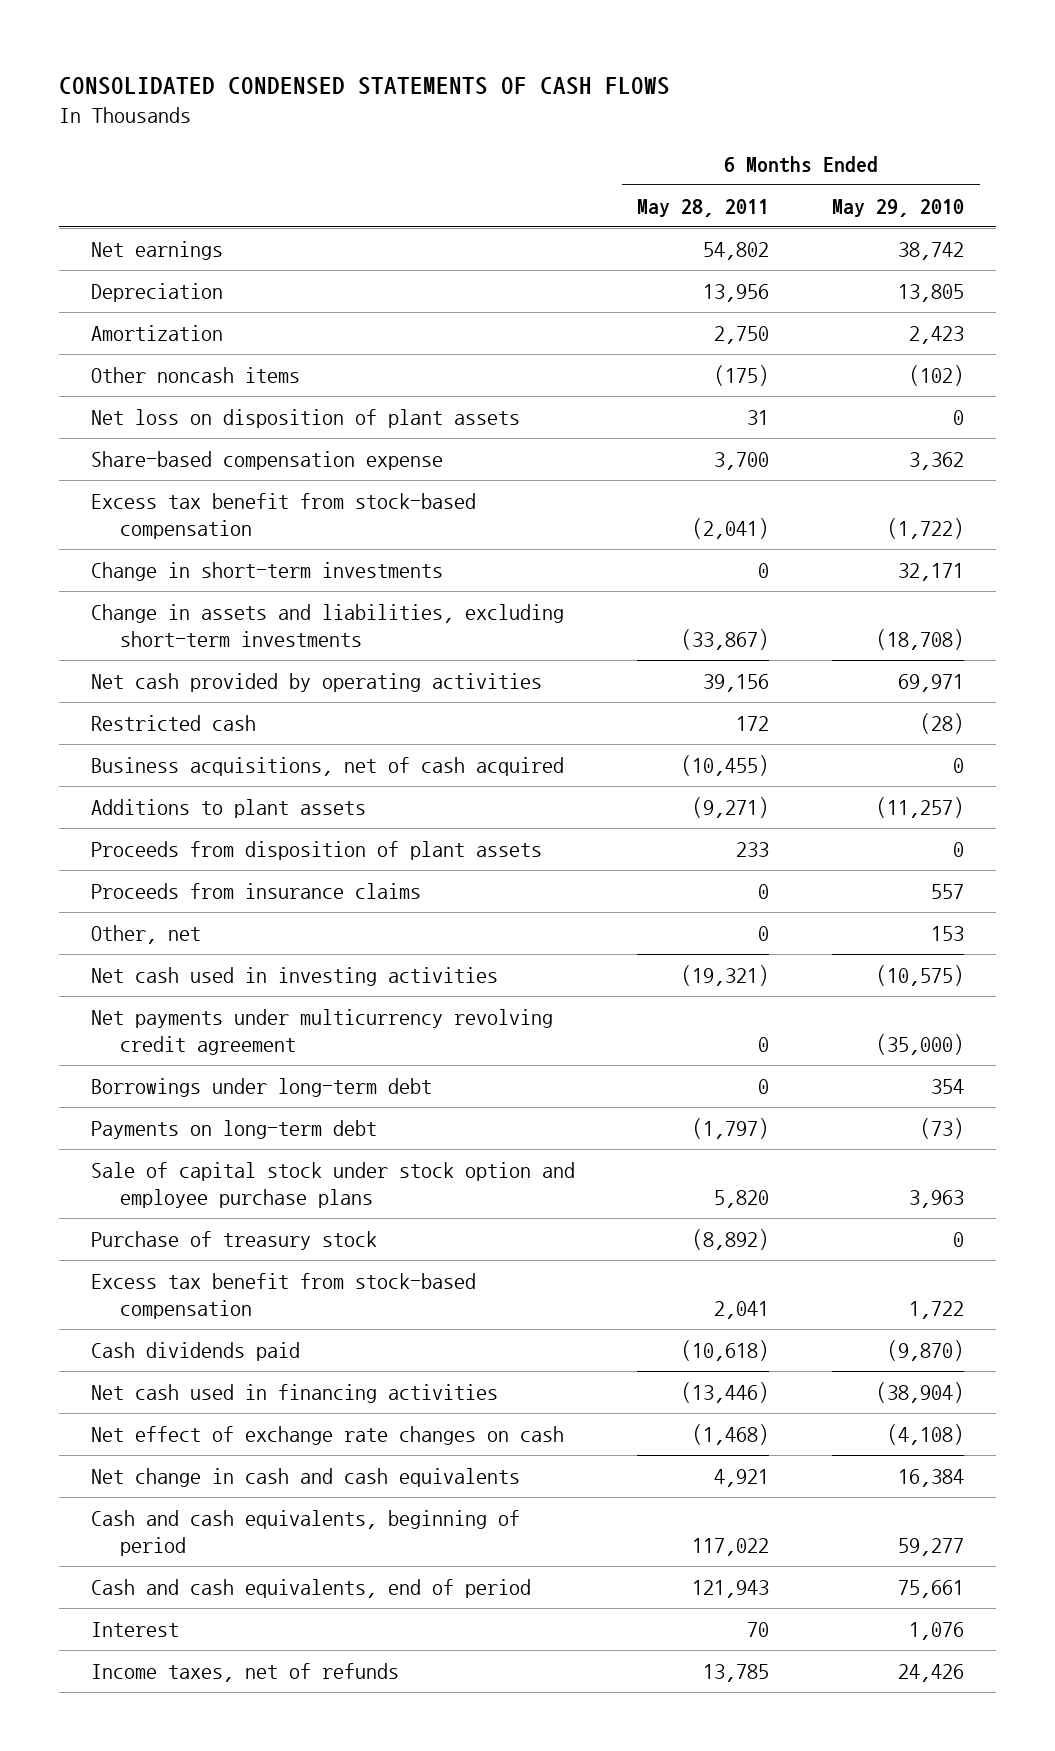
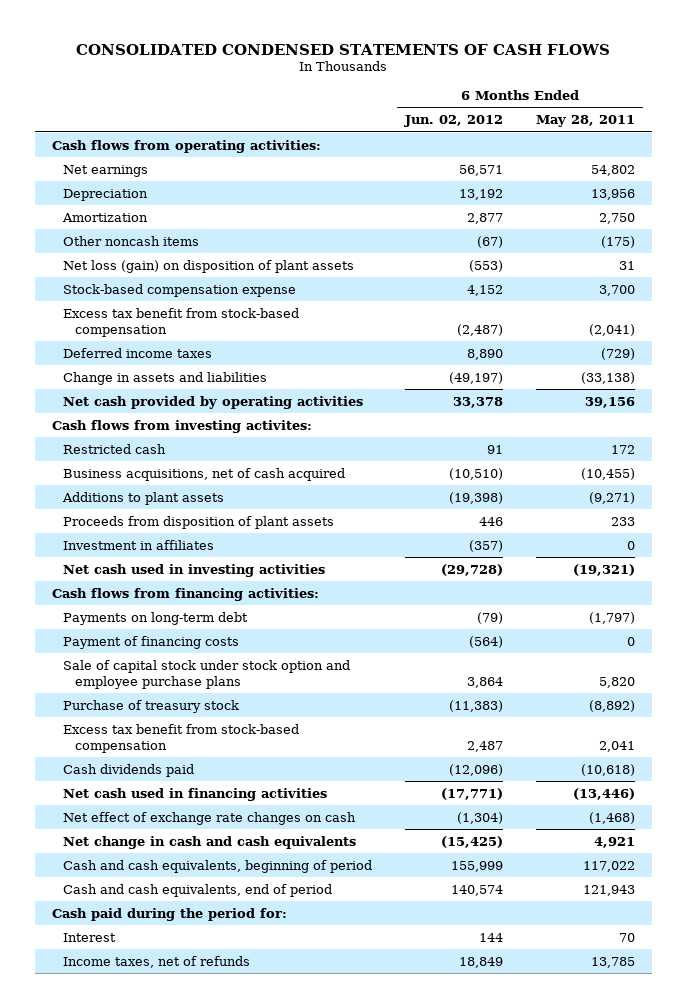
[832,198,965,217] May 29, 2010 -> none
none -> [404,115,504,128] Jun. 02, 2012
none -> [51,139,321,153] Cash flows from operating activities:
[90,408,520,428] Net loss on disposition of plant assets -> [63,259,355,273] Net loss (gain) on disposition of plant assets
[90,450,443,470] Share-based compensation expense -> [63,283,297,297] Stock-based compensation expense
[90,561,443,581] Change in short-term investments -> none
none -> [63,347,213,358] Deferred income taxes
[90,603,564,648] Change in assets and liabilities, excluding short-term investments -> [63,371,268,385] Change in assets and liabilities
[681,629,770,651] (33,867) -> [581,371,636,384] (33,138)
none -> [51,419,312,433] Cash flows from investing activites:
[90,882,421,899] Proceeds from insurance claims -> none
[90,924,201,944] Other, net -> none
none -> [63,539,215,550] Investment in affiliates
[90,1008,553,1056] Net payments under multicurrency revolving credit agreement -> none
[90,1077,432,1097] Borrowings under long-term debt -> none
none -> [51,587,319,601] Cash flows from financing activities:
none -> [63,635,240,649] Payment of financing costs
none -> [51,907,287,921] Cash paid during the period for:

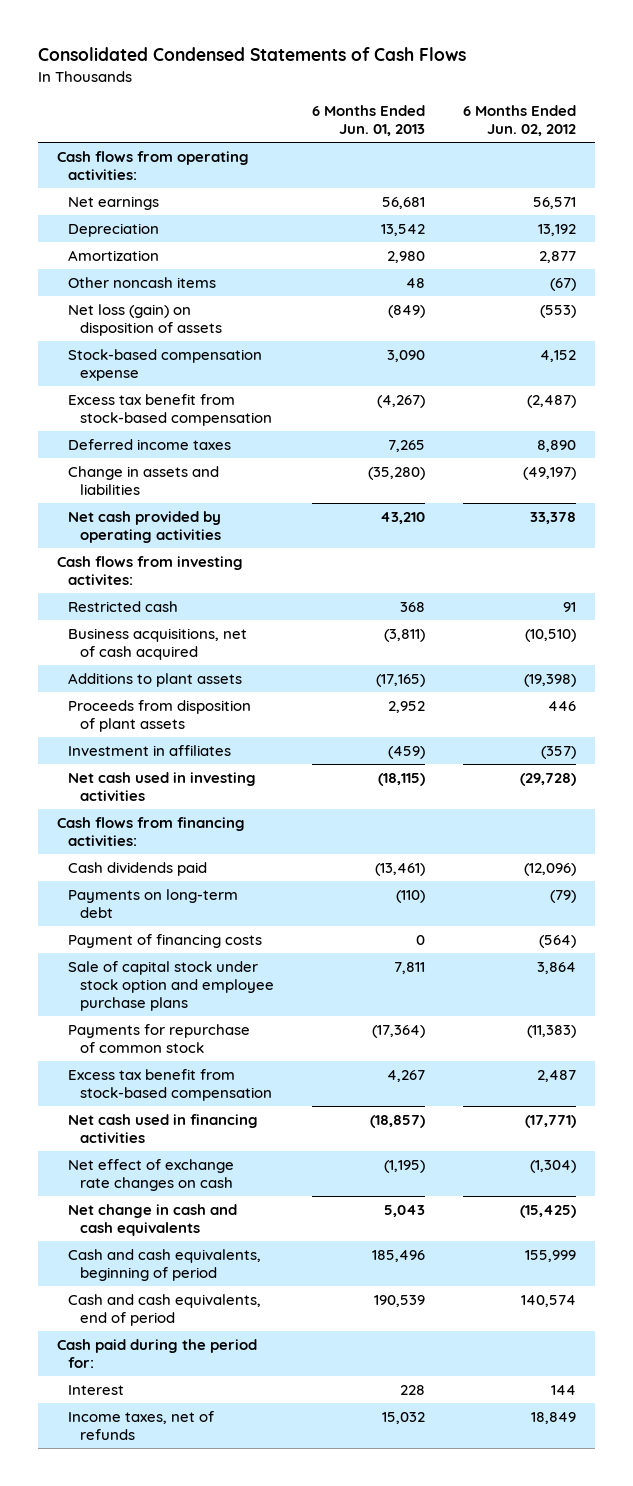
[76,43,611,55] CONSOLIDATED CONDENSED STATEMENTS OF CASH FLOWS -> [37,47,466,62] Consolidated Condensed Statements of Cash Flows
[536,115,636,128] May 28, 2011 -> none
none -> [311,105,425,137] 6 Months Ended Jun. 01, 2013
[63,259,355,273] Net loss (gain) on disposition of plant assets -> [68,304,223,337] Net loss (gain) on disposition of assets
[63,763,195,777] Cash dividends paid -> [68,862,208,877] Cash dividends paid
[63,699,240,713] Purchase of treasury stock -> [68,1024,251,1054] Payments for repurchase of common stock

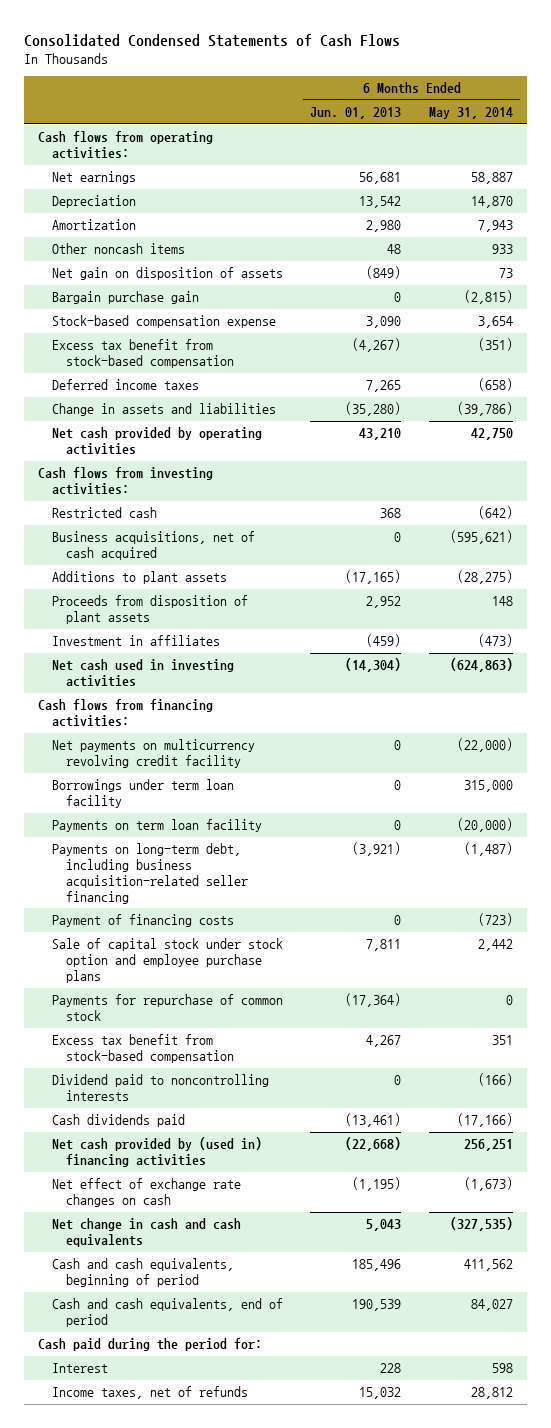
[462,105,576,137] 6 Months Ended Jun. 02, 2012 -> none
none -> [428,107,513,120] May 31, 2014
[68,304,223,337] Net loss (gain) on disposition of assets -> [51,267,283,281] Net gain on disposition of assets
none -> [51,291,199,305] Bargain purchase gain
[56,556,243,586] Cash flows from investing activites: -> [37,467,213,496] Cash flows from investing activities:
[383,629,425,643] (3,811) -> [394,532,402,543] 0
[377,773,425,787] (18,115) -> [345,658,402,673] (14,304)
none -> [51,739,255,769] Net payments on multicurrency revolving credit facility
none -> [51,779,234,809] Borrowings under term loan facility
none -> [51,819,262,833] Payments on term loan facility
[68,889,239,919] Payments on long-term debt -> [51,843,248,904] Payments on long-term debt, including business acquisition-related seller financing
[395,890,425,904] (110) -> [352,842,402,857] (3,921)
none -> [51,1074,269,1102] Dividend paid to noncontrolling interests
[68,862,208,877] Cash dividends paid -> [51,1114,185,1128] Cash dividends paid
[68,1114,259,1144] Net cash used in financing activities -> [51,1137,262,1168] Net cash provided by (used in) financing activities
[369,1115,425,1129] (18,857) -> [345,1137,402,1152] (22,668)

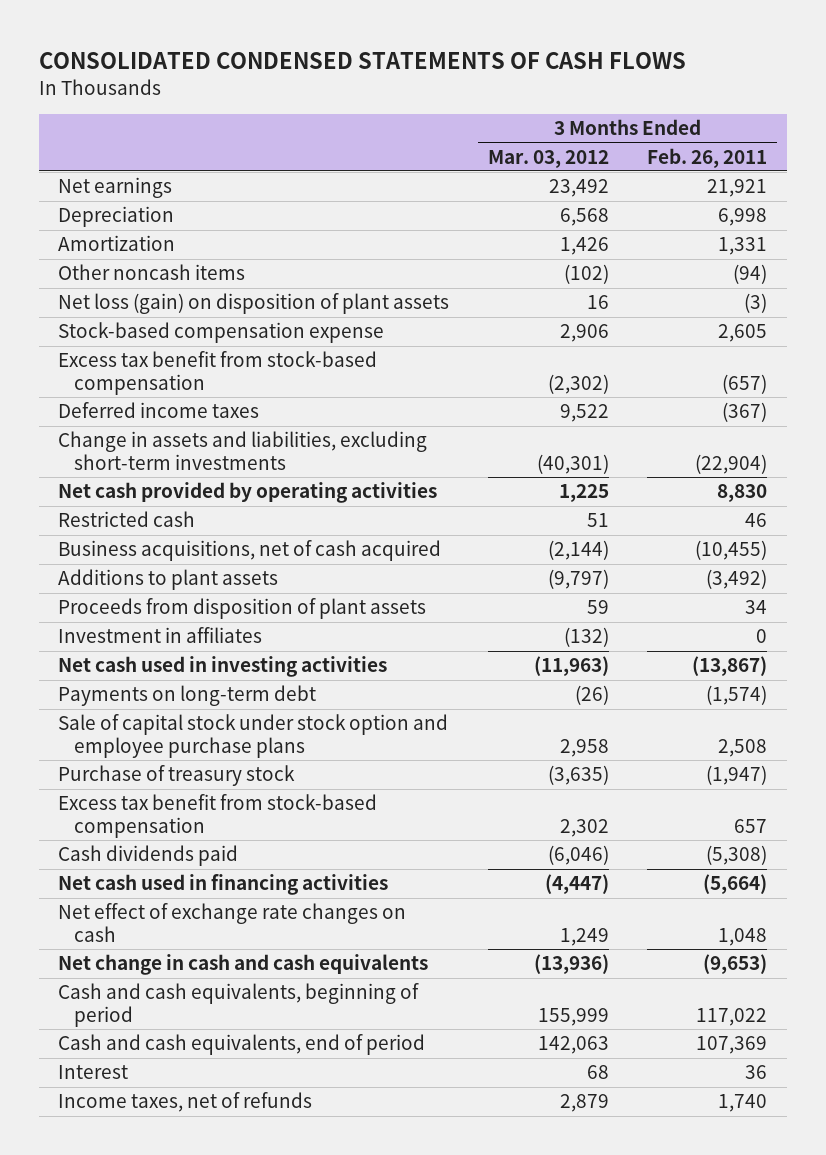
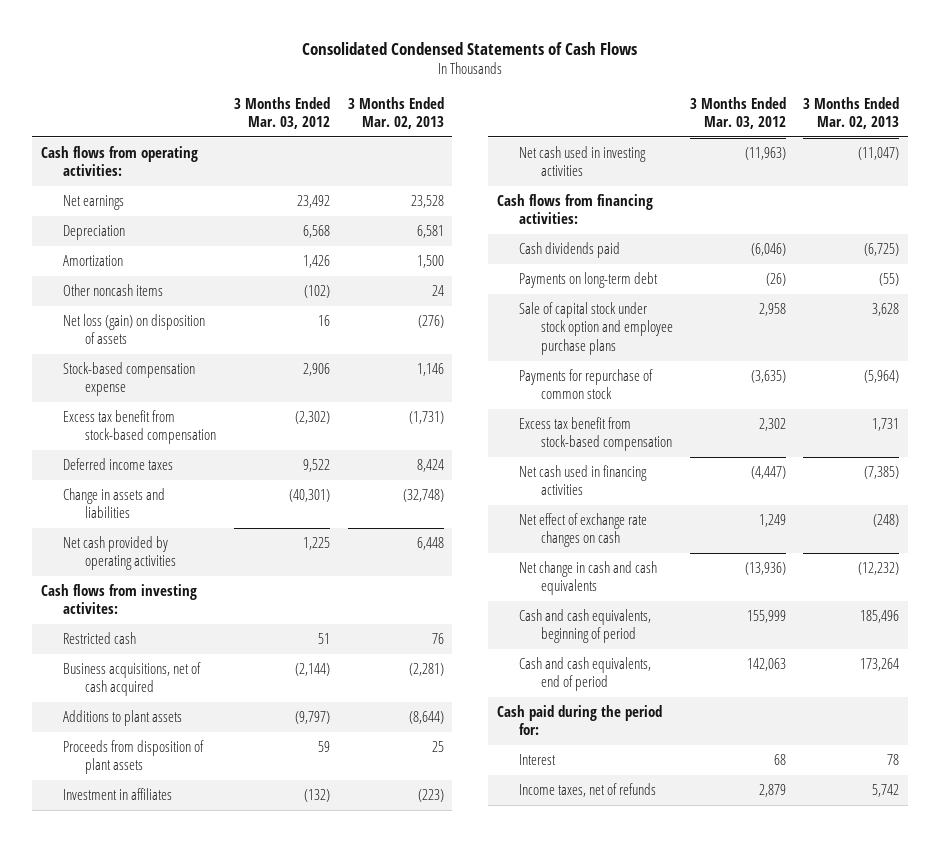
[39,51,687,69] CONSOLIDATED CONDENSED STATEMENTS OF CASH FLOWS -> [302,41,638,55] Consolidated Condensed Statements of Cash Flows
[647,147,768,168] Feb. 26, 2011 -> none
none -> [347,96,444,129] 3 Months Ended Mar. 02, 2013
none -> [41,145,199,177] Cash flows from operating activities:
[58,293,450,315] Net loss (gain) on disposition of plant assets -> [63,313,206,345] Net loss (gain) on disposition of assets
[58,431,428,470] Change in assets and liabilities, excluding short-term investments -> [63,487,166,519] Change in assets and liabilities
none -> [41,583,198,615] Cash flows from investing activites:
none -> [496,193,653,225] Cash flows from financing activities:
[58,845,239,867] Cash dividends paid -> [518,241,620,258] Cash dividends paid
[58,765,296,787] Purchase of treasury stock -> [518,368,653,400] Payments for repurchase of common stock
none -> [496,704,662,736] Cash paid during the period for:

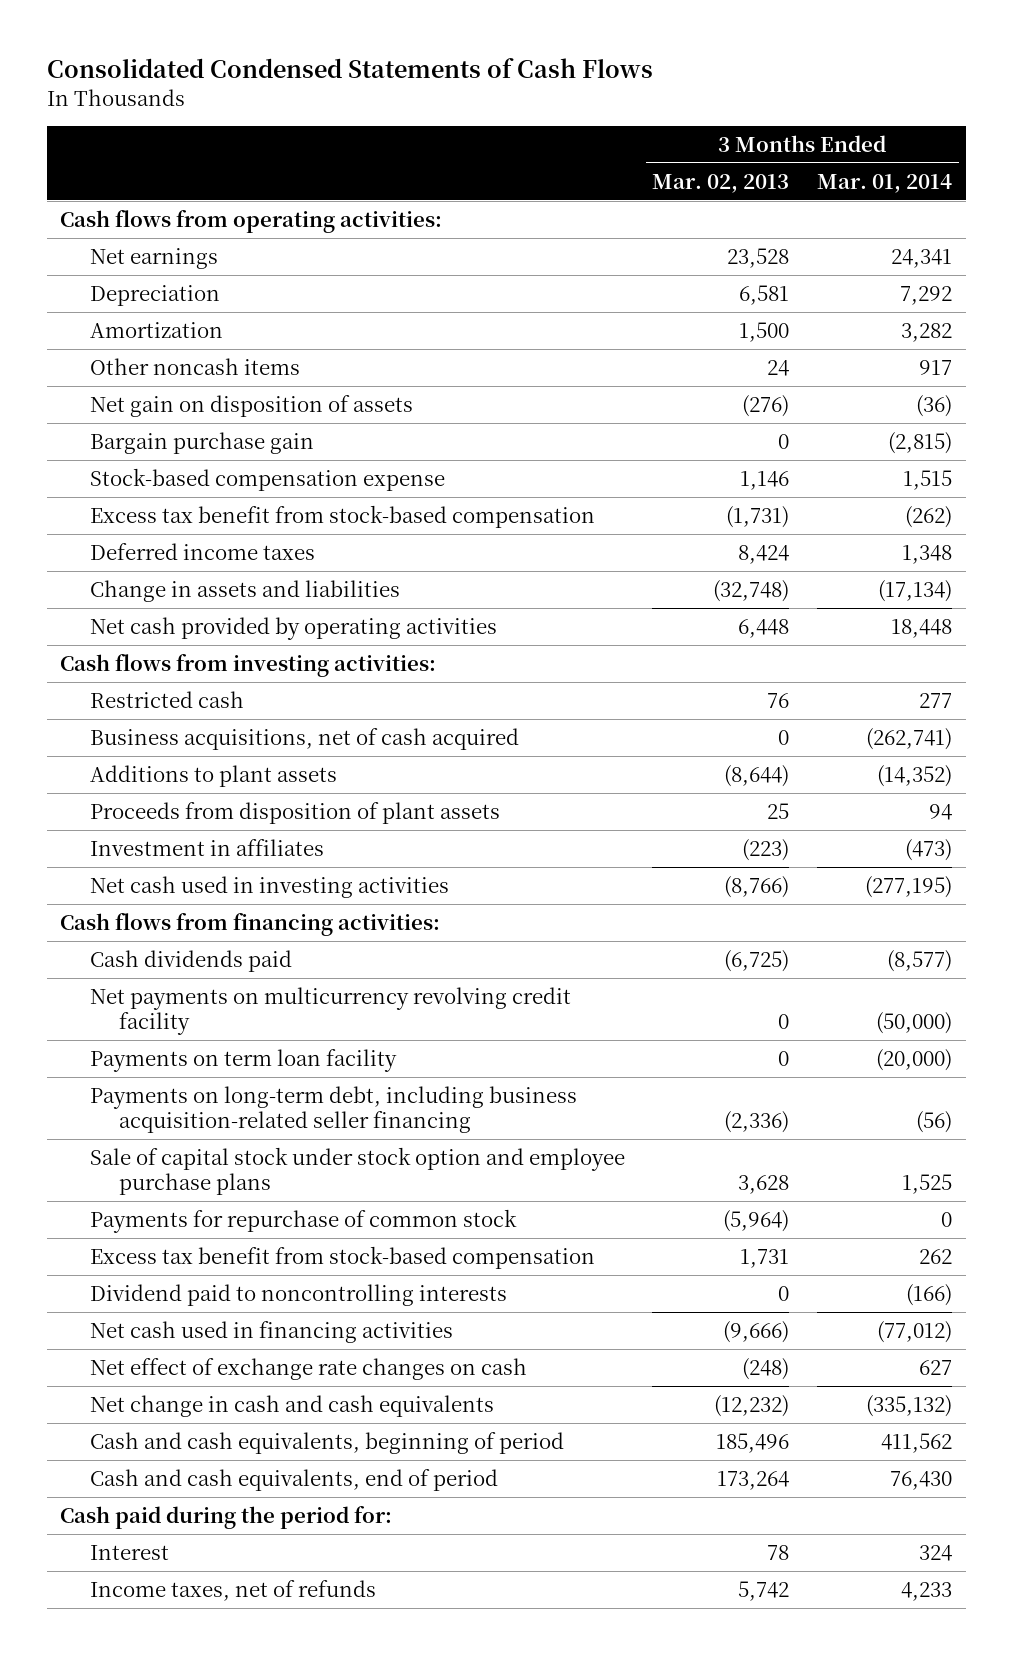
[234,96,331,129] 3 Months Ended Mar. 03, 2012 -> none
none -> [817,173,953,193] Mar. 01, 2014
[63,313,206,345] Net loss (gain) on disposition of assets -> [89,394,413,417] Net gain on disposition of assets
none -> [89,431,314,454] Bargain purchase gain
[41,583,198,615] Cash flows from investing activites: -> [60,653,437,677] Cash flows from investing activities:
[408,662,444,676] (2,281) -> [778,729,790,745] 0
[858,146,900,160] (11,047) -> [724,875,790,898] (8,766)
none -> [89,986,571,1035] Net payments on multicurrency revolving credit facility
none -> [89,1048,397,1072] Payments on term loan facility
[518,271,658,288] Payments on long-term debt -> [89,1085,577,1133] Payments on long-term debt, including business acquisition-related seller financing
[879,272,900,286] (55) -> [724,1110,790,1133] (2,336)
none -> [89,1283,507,1306] Dividend paid to noncontrolling interests
[864,465,900,479] (7,385) -> [723,1320,790,1343] (9,666)

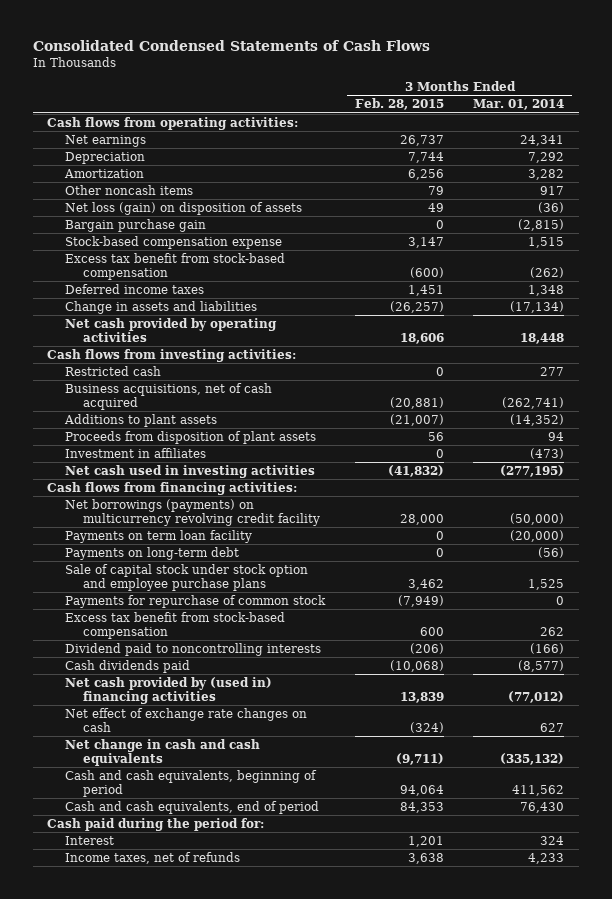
[652,173,790,193] Mar. 02, 2013 -> none
none -> [354,98,444,111] Feb. 28, 2015
[89,394,413,417] Net gain on disposition of assets -> [65,201,303,215] Net loss (gain) on disposition of assets
[89,986,571,1035] Net payments on multicurrency revolving credit facility -> [65,498,320,526] Net borrowings (payments) on multicurrency revolving credit facility
[89,1085,577,1133] Payments on long-term debt, including business acquisition-related seller financing -> [65,546,240,560] Payments on long-term debt
[89,949,292,972] Cash dividends paid -> [65,659,191,673] Cash dividends paid
[89,1320,453,1343] Net cash used in financing activities -> [65,676,273,704] Net cash provided by (used in) financing activities

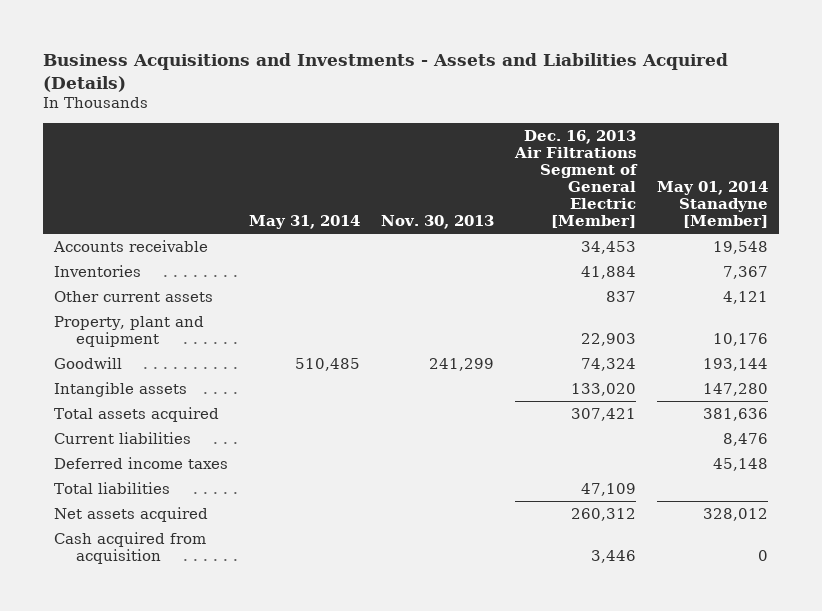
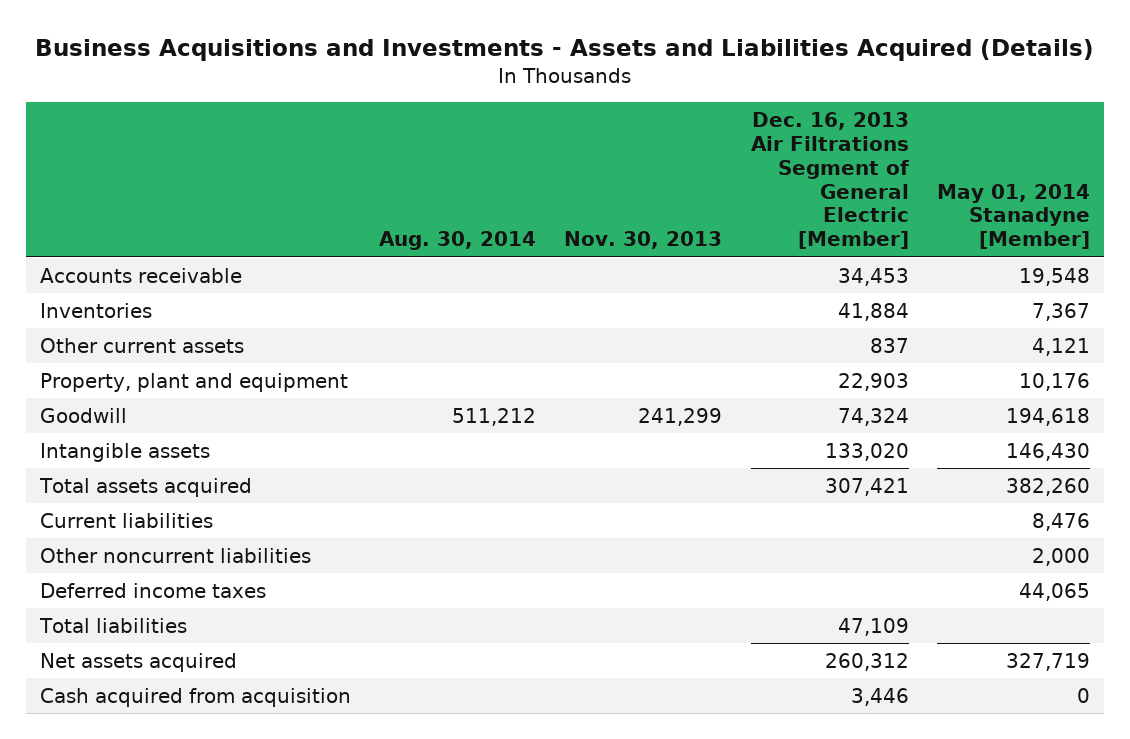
[248,214,360,229] May 31, 2014 -> none
none -> [379,231,537,251] Aug. 30, 2014
[703,358,769,372] 193,144 -> [1005,407,1090,426] 194,618
[703,383,769,397] 147,280 -> [1005,442,1090,461] 146,430
[703,408,769,422] 381,636 -> [1005,477,1090,496] 382,260
none -> [40,547,312,563] Other noncurrent liabilities
[713,458,769,472] 45,148 -> [1018,582,1090,601] 44,065
[703,508,769,522] 328,012 -> [1005,652,1090,671] 327,719

